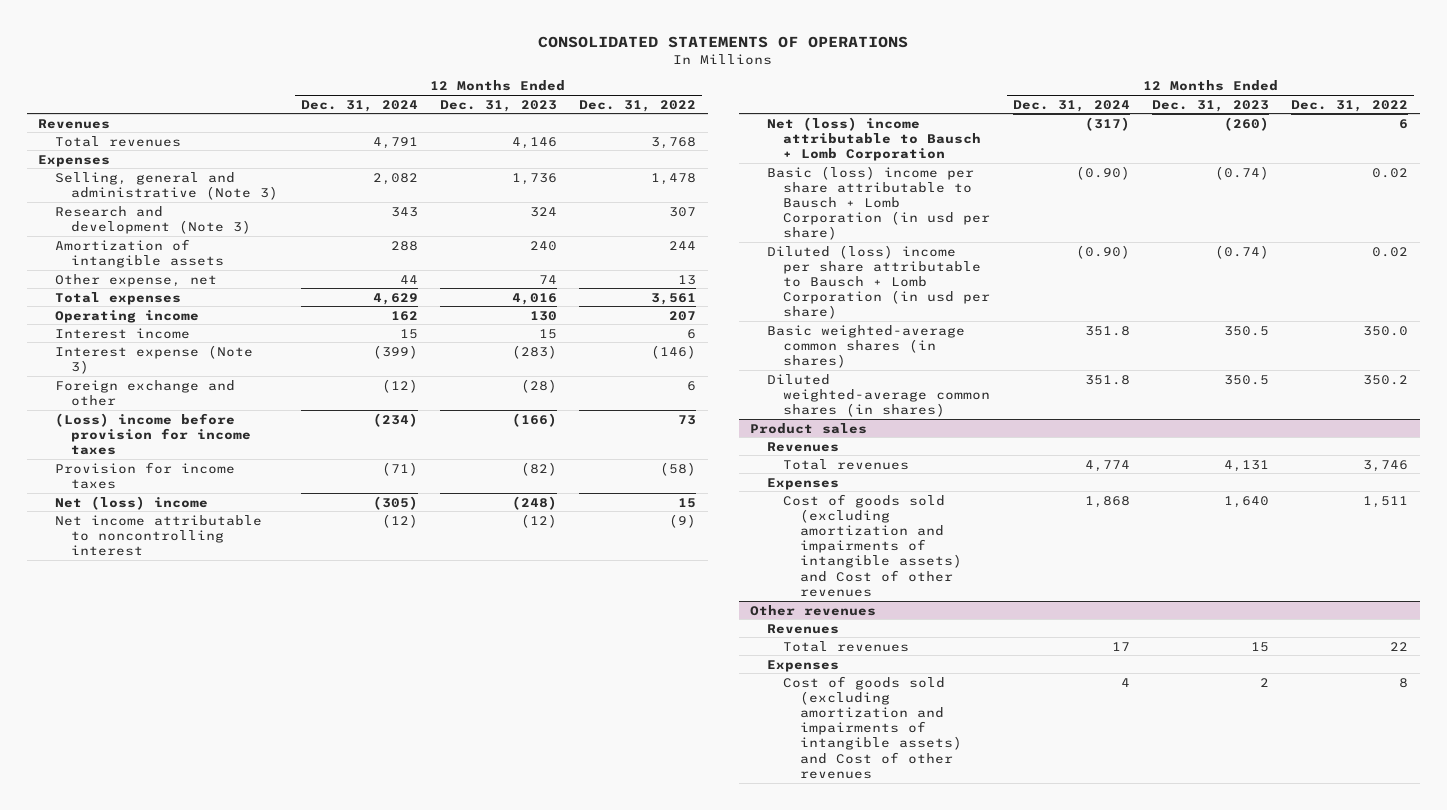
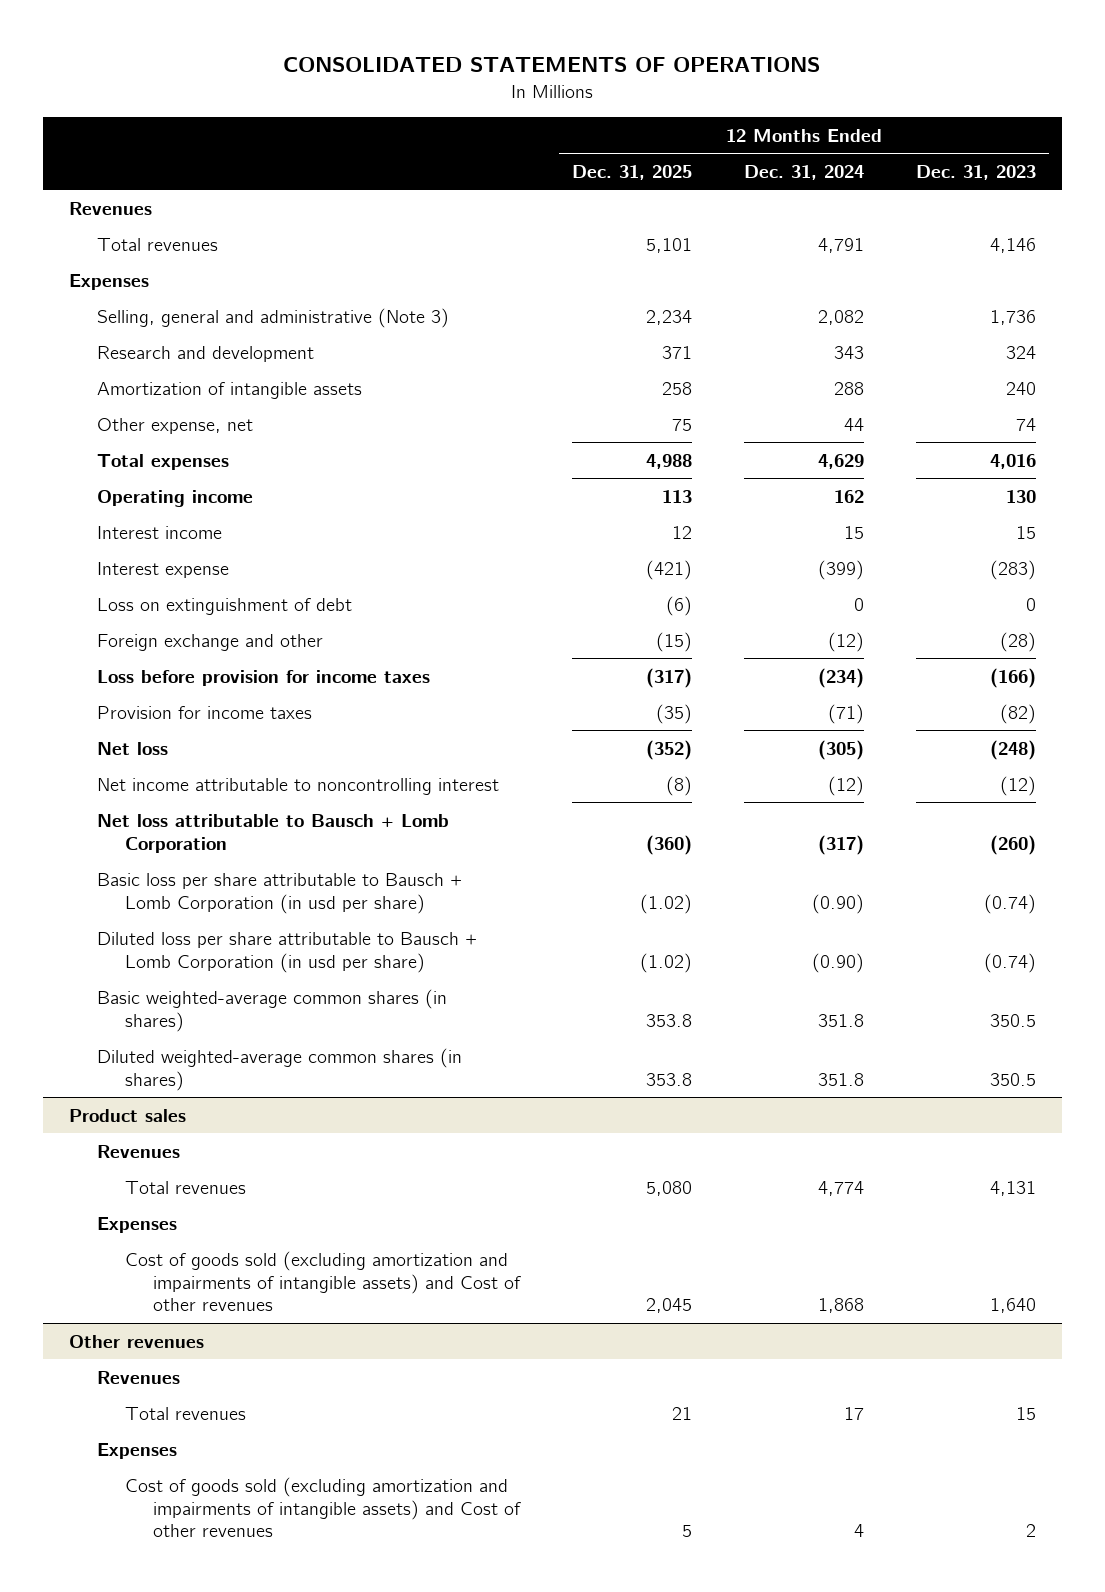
[579,99,697,112] Dec. 31, 2022 -> none
none -> [571,164,692,180] Dec. 31, 2025
[54,205,252,234] Research and development (Note 3) -> [96,345,314,362] Research and development
[54,344,253,374] Interest expense (Note 3) -> [96,561,229,578] Interest expense
none -> [96,597,352,615] Loss on extinguishment of debt
[54,412,252,456] (Loss) income before provision for income taxes -> [96,669,430,686] Loss before provision for income taxes
[54,495,208,510] Net (loss) income -> [96,741,168,755] Net loss
[766,116,982,162] Net (loss) income attributable to Bausch + Lomb Corporation -> [96,813,449,853] Net loss attributable to Bausch + Lomb Corporation
[766,165,991,241] Basic (loss) income per share attributable to Bausch + Lomb Corporation (in usd per share) -> [96,872,462,914] Basic loss per share attributable to Bausch + Lomb Corporation (in usd per share)
[766,244,991,320] Diluted (loss) income per share attributable to Bausch + Lomb Corporation (in usd per share) -> [96,931,477,973] Diluted loss per share attributable to Bausch + Lomb Corporation (in usd per share)

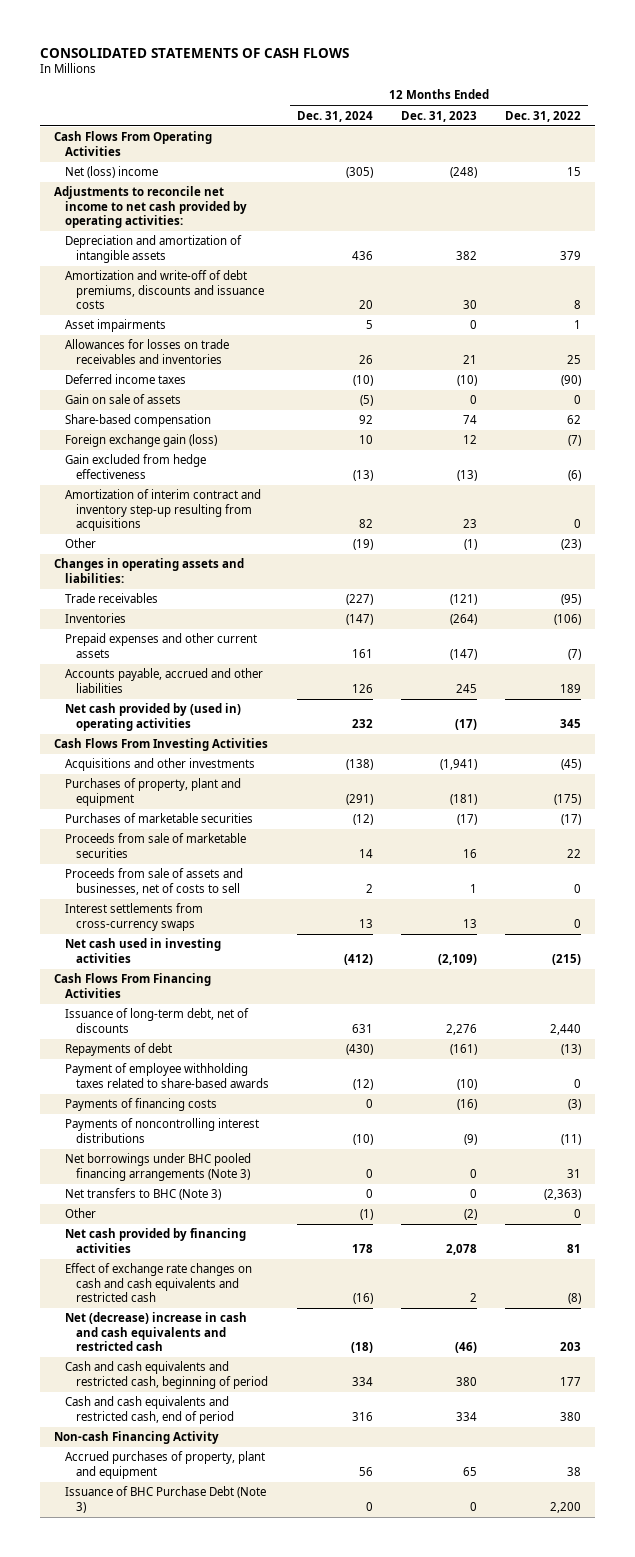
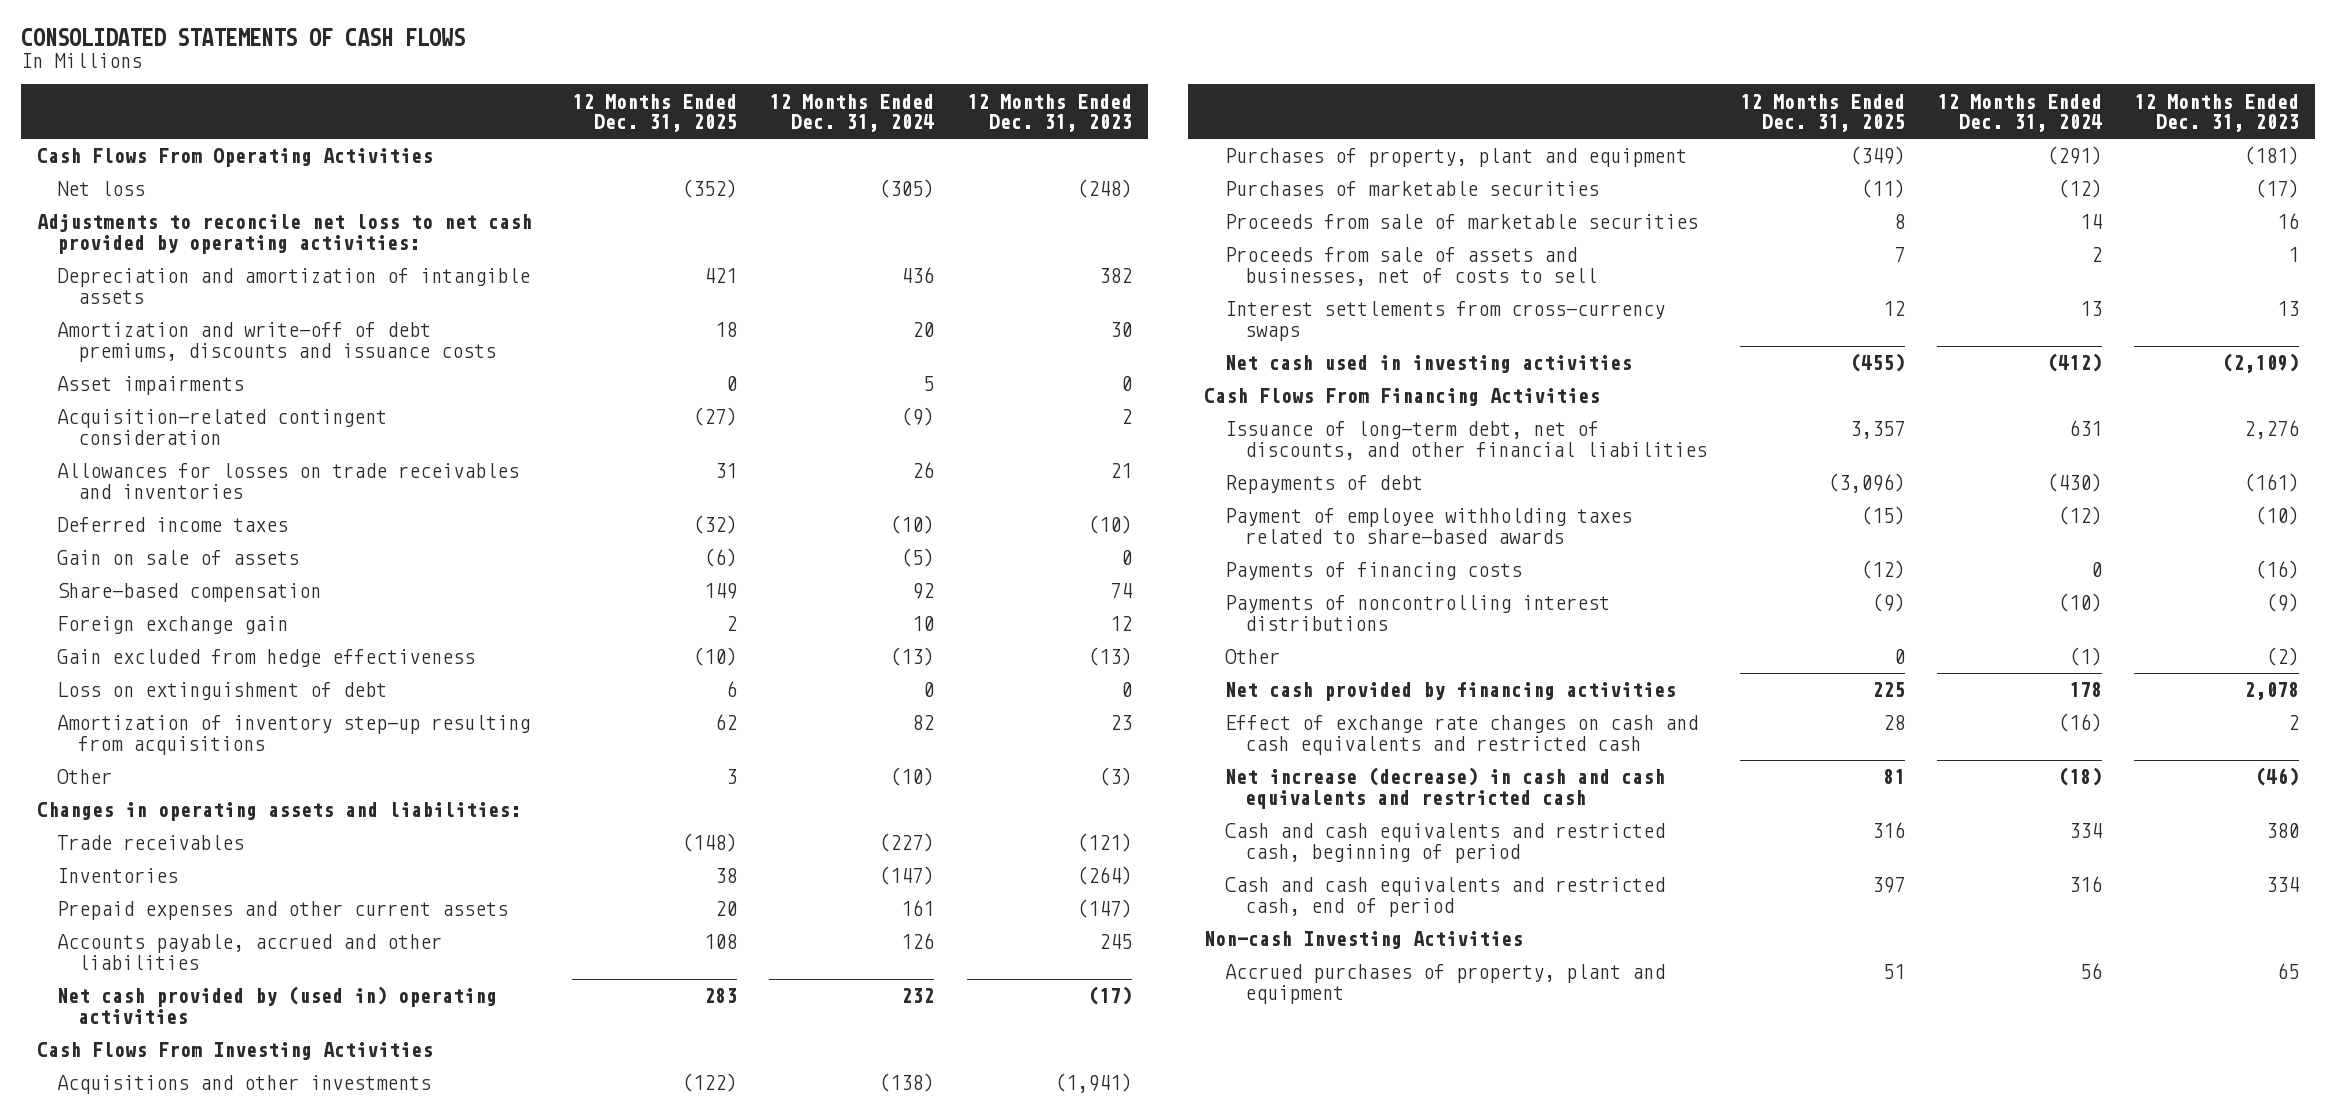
[504,110,581,122] Dec. 31, 2022 -> none
none -> [572,93,738,133] 12 Months Ended Dec. 31, 2025
[64,166,158,179] Net (loss) income -> [57,181,146,197] Net loss
[53,186,247,228] Adjustments to reconcile net income to net cash provided by operating activities: -> [36,214,532,254] Adjustments to reconcile net loss to net cash provided by operating activities:
none -> [57,409,388,445] Acquisition-related contingent consideration
[64,434,217,448] Foreign exchange gain (loss) -> [57,616,289,635] Foreign exchange gain
none -> [57,682,388,701] Loss on extinguishment of debt
[64,489,261,531] Amortization of interim contract and inventory step-up resulting from acquisitions -> [57,715,531,755] Amortization of inventory step-up resulting from acquisitions
[352,539,373,551] (19) -> [890,767,935,787] (10)
[463,539,477,551] (1) -> [1098,767,1132,787] (3)
[64,1008,249,1033] Issuance of long-term debt, net of discounts -> [1224,421,1708,460] Issuance of long-term debt, net of discounts, and other financial liabilities
[64,1153,251,1181] Net borrowings under BHC pooled financing arrangements (Note 3) -> none
[64,1188,221,1201] Net transfers to BHC (Note 3) -> none
[64,1312,247,1351] Net (decrease) increase in cash and cash equivalents and restricted cash -> [1224,767,1665,809] Net increase (decrease) in cash and cash equivalents and restricted cash
[53,1431,219,1445] Non-cash Financing Activity -> [1204,931,1524,950] Non-cash Investing Activities
[64,1486,266,1513] Issuance of BHC Purchase Debt (Note 3) -> none

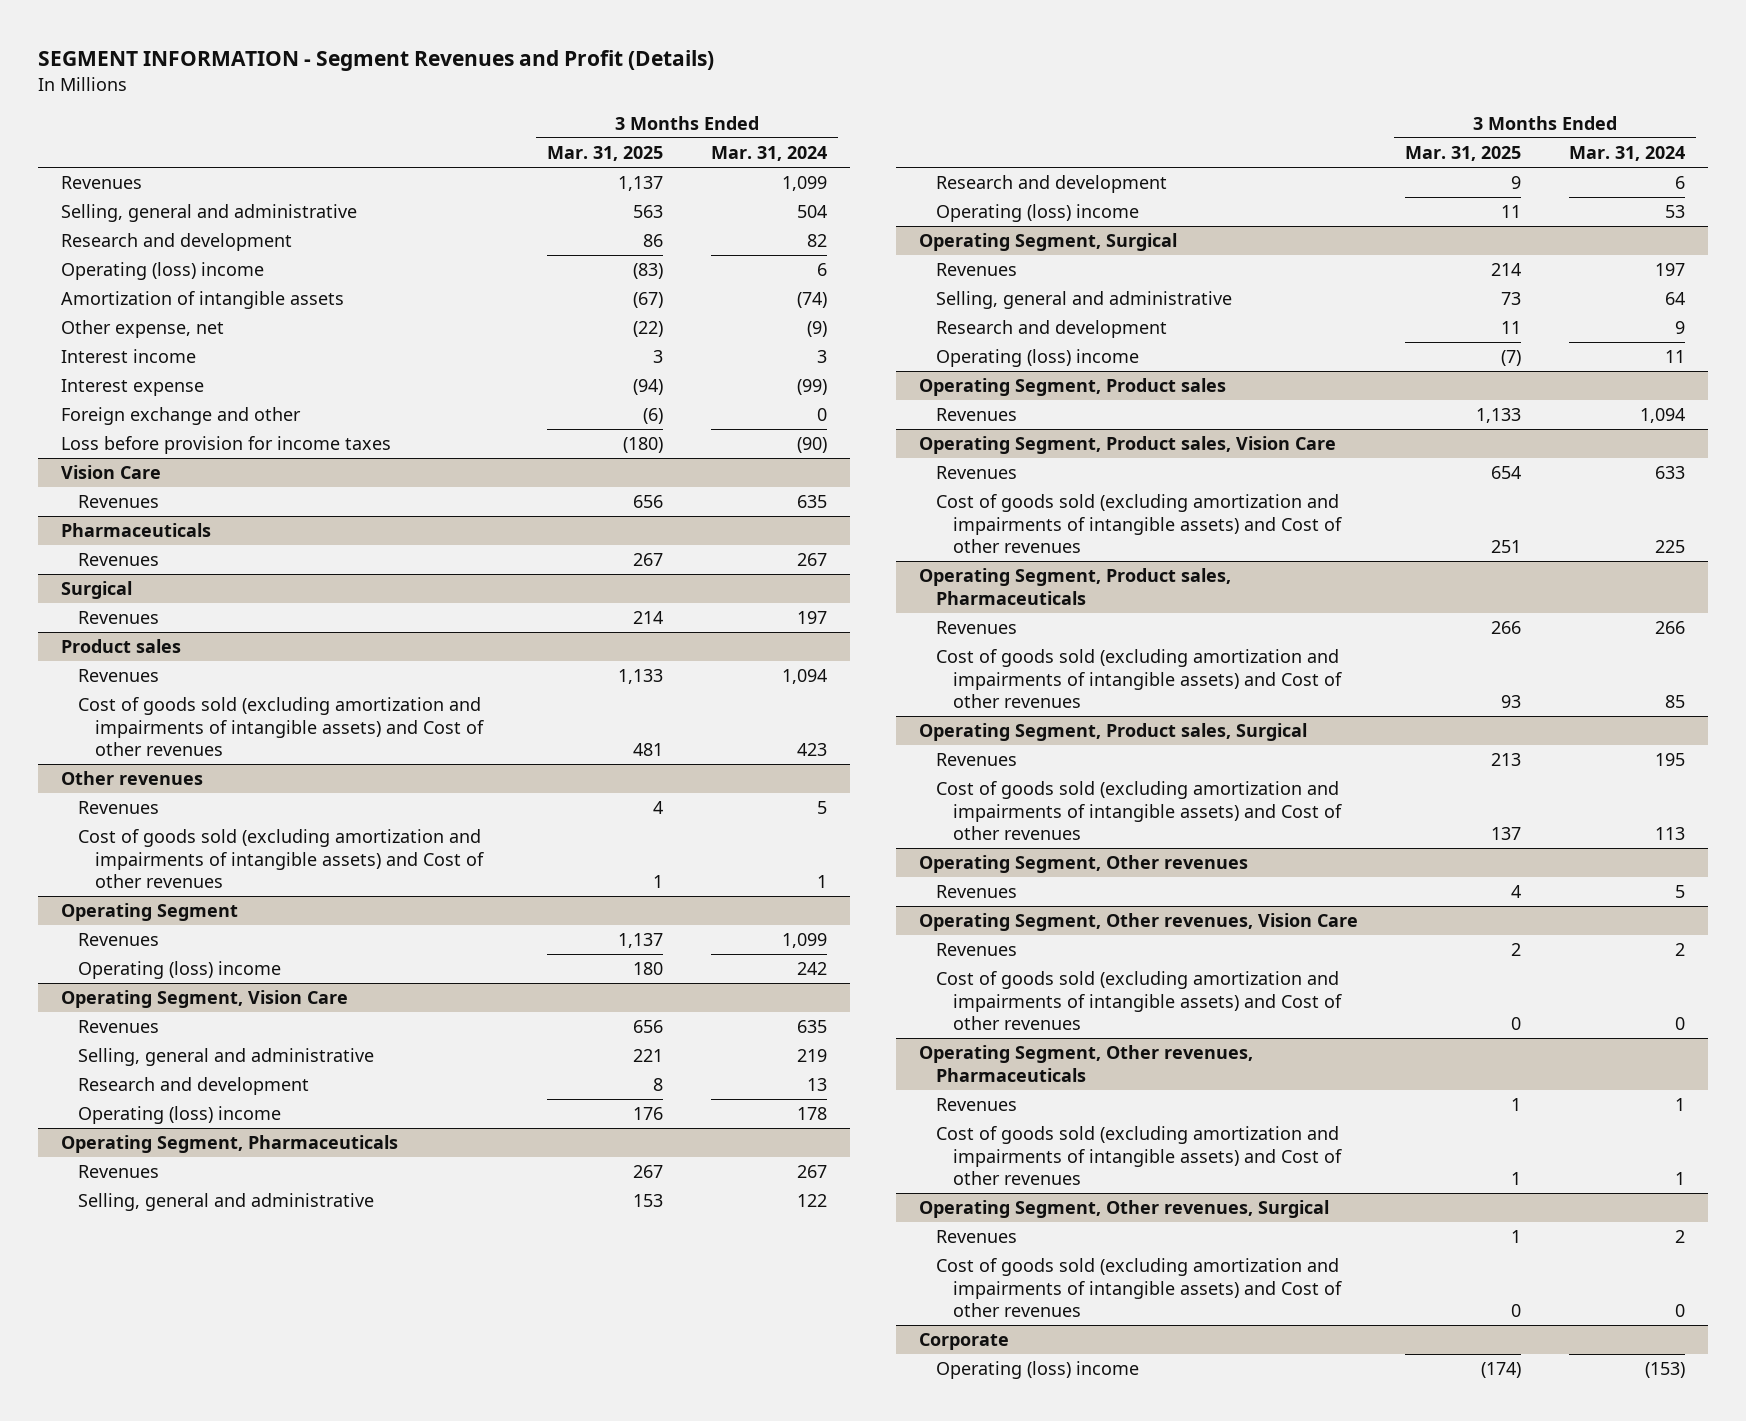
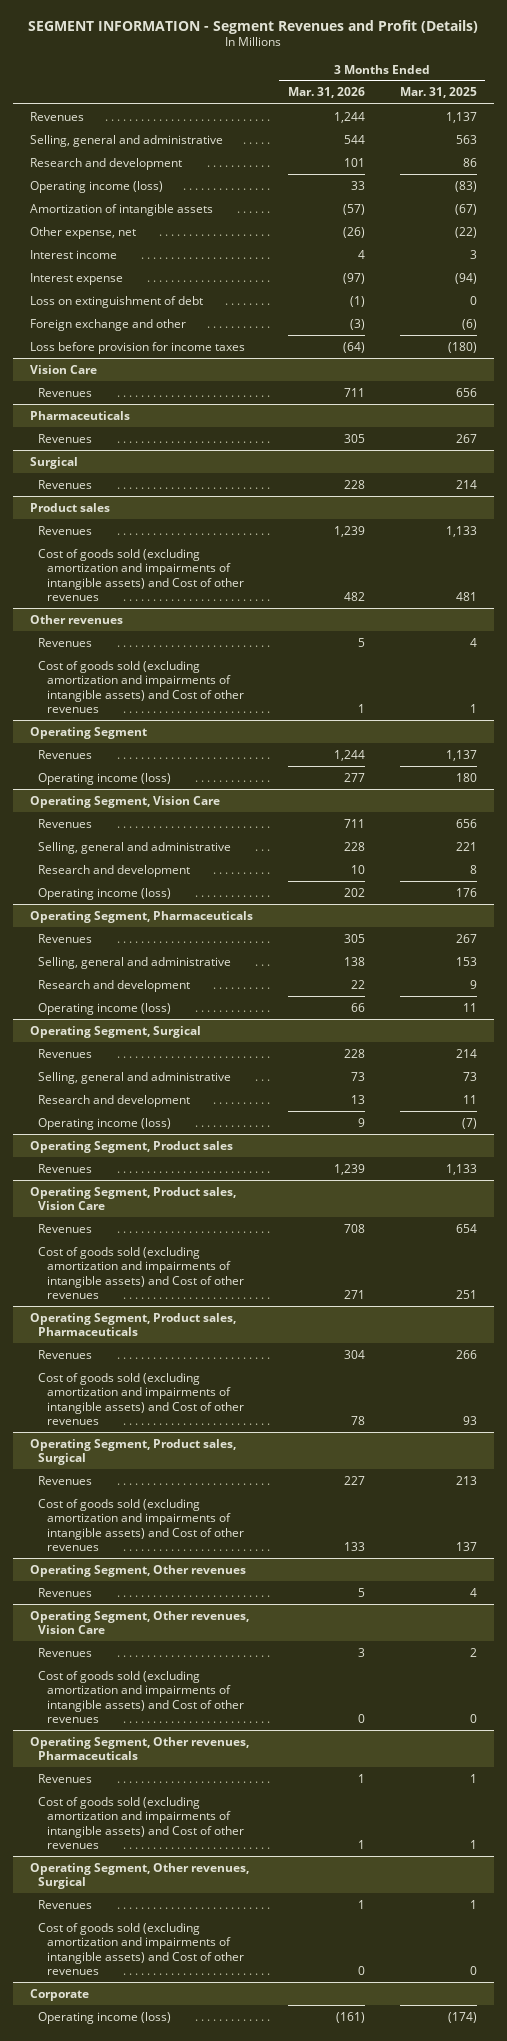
[710,146,827,162] Mar. 31, 2024 -> none
none -> [287,87,365,99] Mar. 31, 2026
[61,262,265,281] Operating (loss) income -> [30,180,164,193] Operating income (loss)
none -> [30,295,204,308] Loss on extinguishment of debt
[78,961,282,980] Operating (loss) income -> [38,772,172,785] Operating income (loss)
[78,1106,282,1125] Operating (loss) income -> [38,887,172,900] Operating income (loss)
[936,204,1140,223] Operating (loss) income -> [38,1002,172,1015] Operating income (loss)
[936,349,1140,368] Operating (loss) income -> [38,1117,172,1130] Operating income (loss)
[936,1361,1140,1380] Operating (loss) income -> [38,2011,172,2024] Operating income (loss)

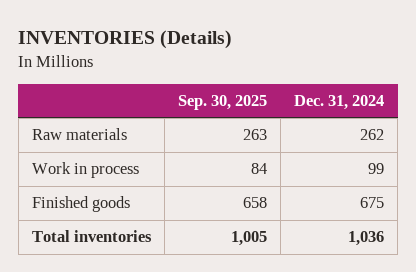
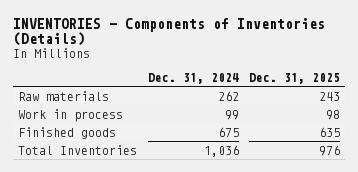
[18,30,233,50] INVENTORIES (Details) -> [13,17,326,47] INVENTORIES - Components of Inventories (Details)
[178,95,268,111] Sep. 30, 2025 -> none
none -> [249,72,341,84] Dec. 31, 2025
[31,230,152,243] Total inventories -> [18,144,138,155] Total Inventories

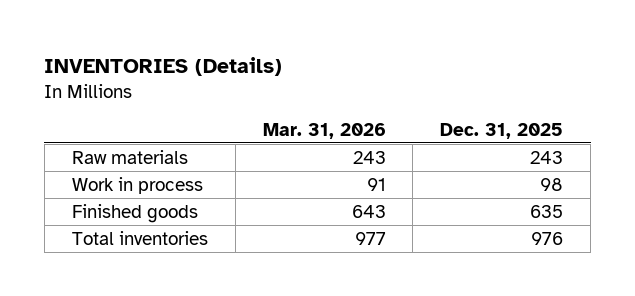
[13,17,326,47] INVENTORIES - Components of Inventories (Details) -> [44,56,283,76] INVENTORIES (Details)
[147,72,239,84] Dec. 31, 2024 -> none
none -> [262,122,386,139] Mar. 31, 2026
[18,144,138,155] Total Inventories -> [71,230,208,245] Total inventories

